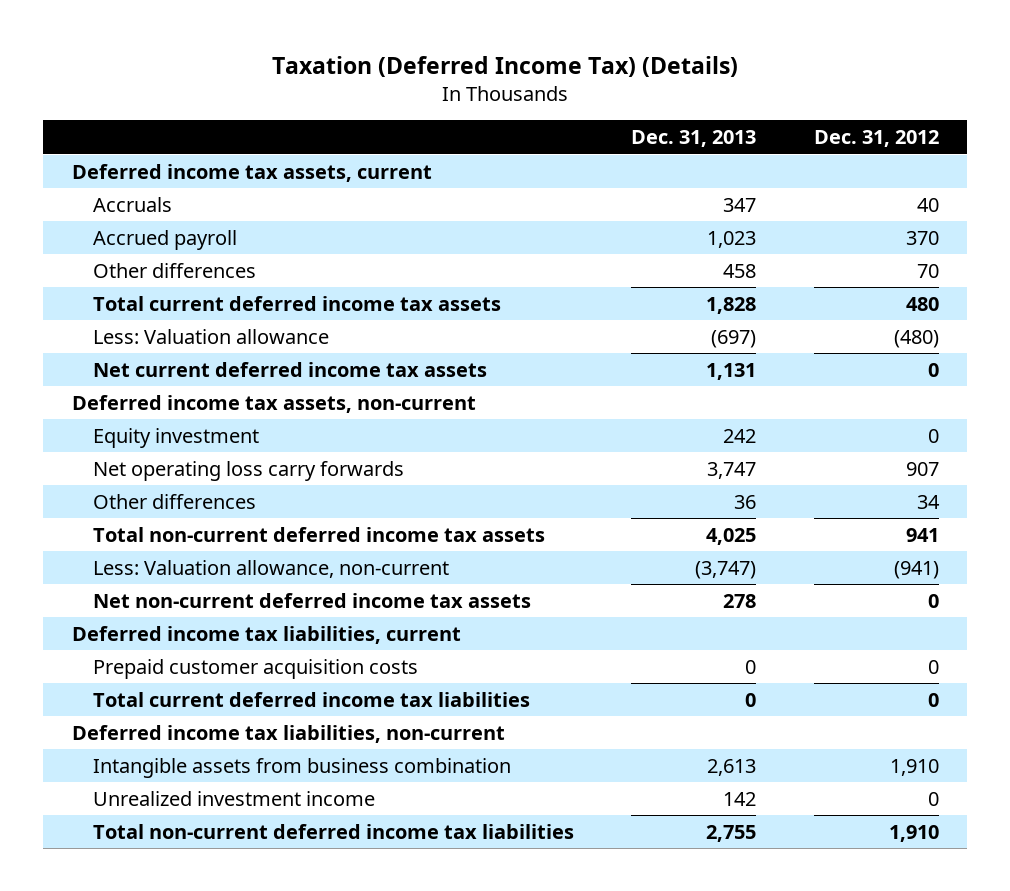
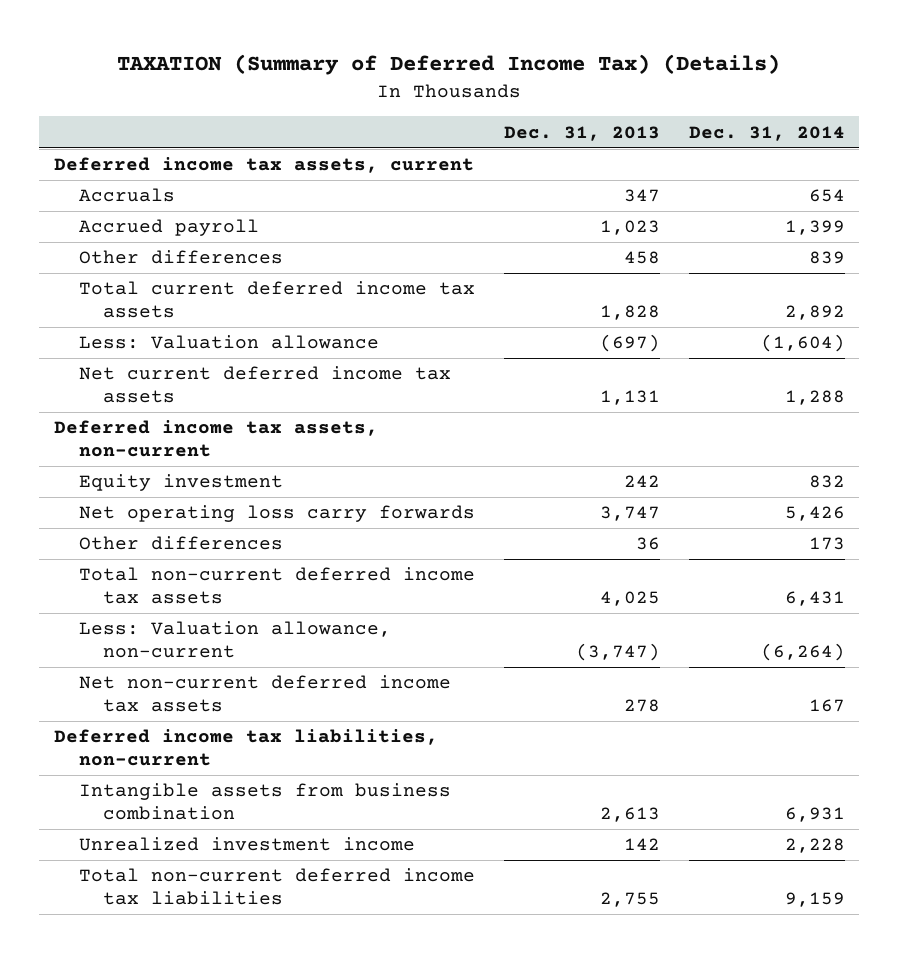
[272,55,739,77] Taxation (Deferred Income Tax) (Details) -> [117,53,781,75] TAXATION (Summary of Deferred Income Tax) (Details)
[813,130,939,148] Dec. 31, 2012 -> none
none -> [688,125,845,141] Dec. 31, 2014
[71,625,461,644] Deferred income tax liabilities, current -> none
[92,658,418,679] Prepaid customer acquisition costs -> none
[92,691,530,707] Total current deferred income tax liabilities -> none

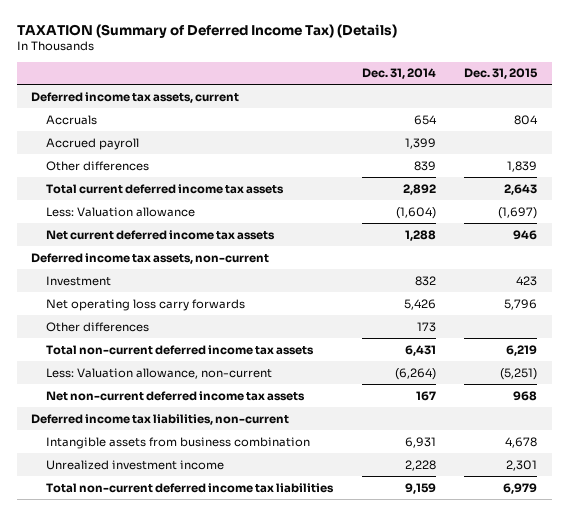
[503,125,660,141] Dec. 31, 2013 -> none
none -> [464,68,539,80] Dec. 31, 2015
[78,474,283,492] Equity investment -> [46,275,112,286] Investment

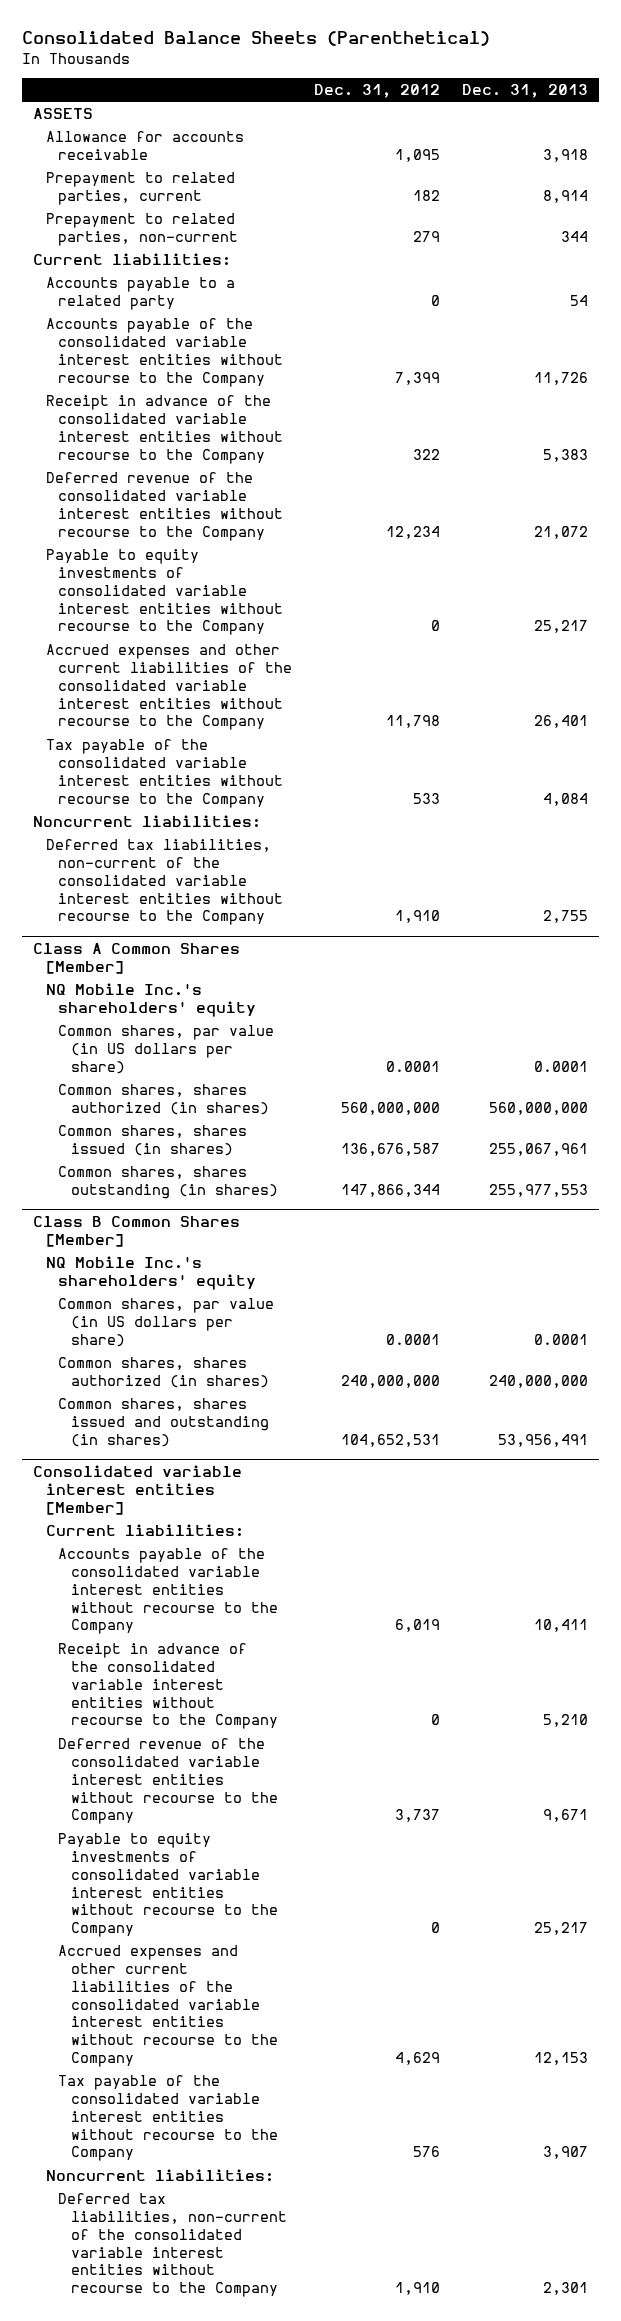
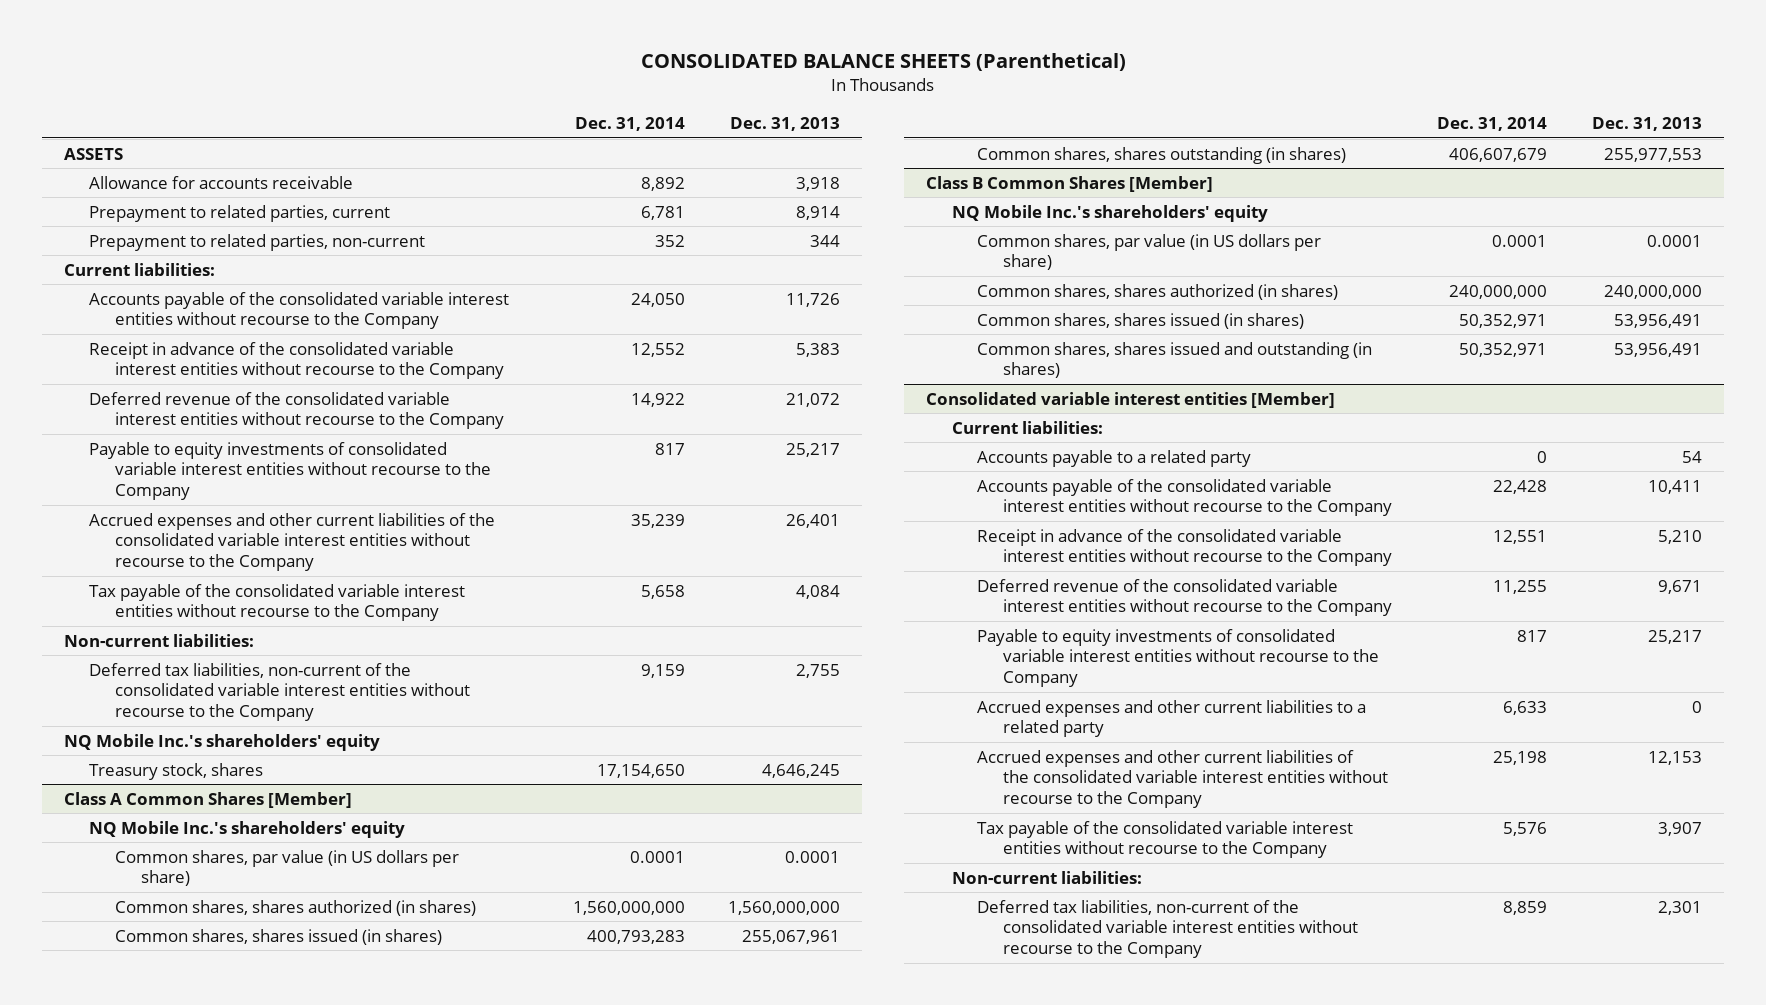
[22,31,491,47] Consolidated Balance Sheets (Parenthetical) -> [641,53,1127,72] CONSOLIDATED BALANCE SHEETS (Parenthetical)
[313,83,440,98] Dec. 31, 2012 -> none
none -> [574,117,685,132] Dec. 31, 2014
[45,277,235,310] Accounts payable to a related party -> none
[32,815,261,829] Noncurrent liabilities: -> [63,633,254,647] Non-current liabilities:
none -> [63,733,380,751] NQ Mobile Inc.'s shareholders' equity
none -> [89,762,264,780] Treasury stock, shares
[488,1101,588,1115] 560,000,000 -> [728,900,841,915] 1,560,000,000
none -> [977,312,1305,329] Common shares, shares issued (in shares)
none -> [977,449,1252,467] Accounts payable to a related party
none -> [977,699,1367,738] Accrued expenses and other current liabilities to a related party
[45,2169,274,2183] Noncurrent liabilities: -> [951,870,1142,884] Non-current liabilities:

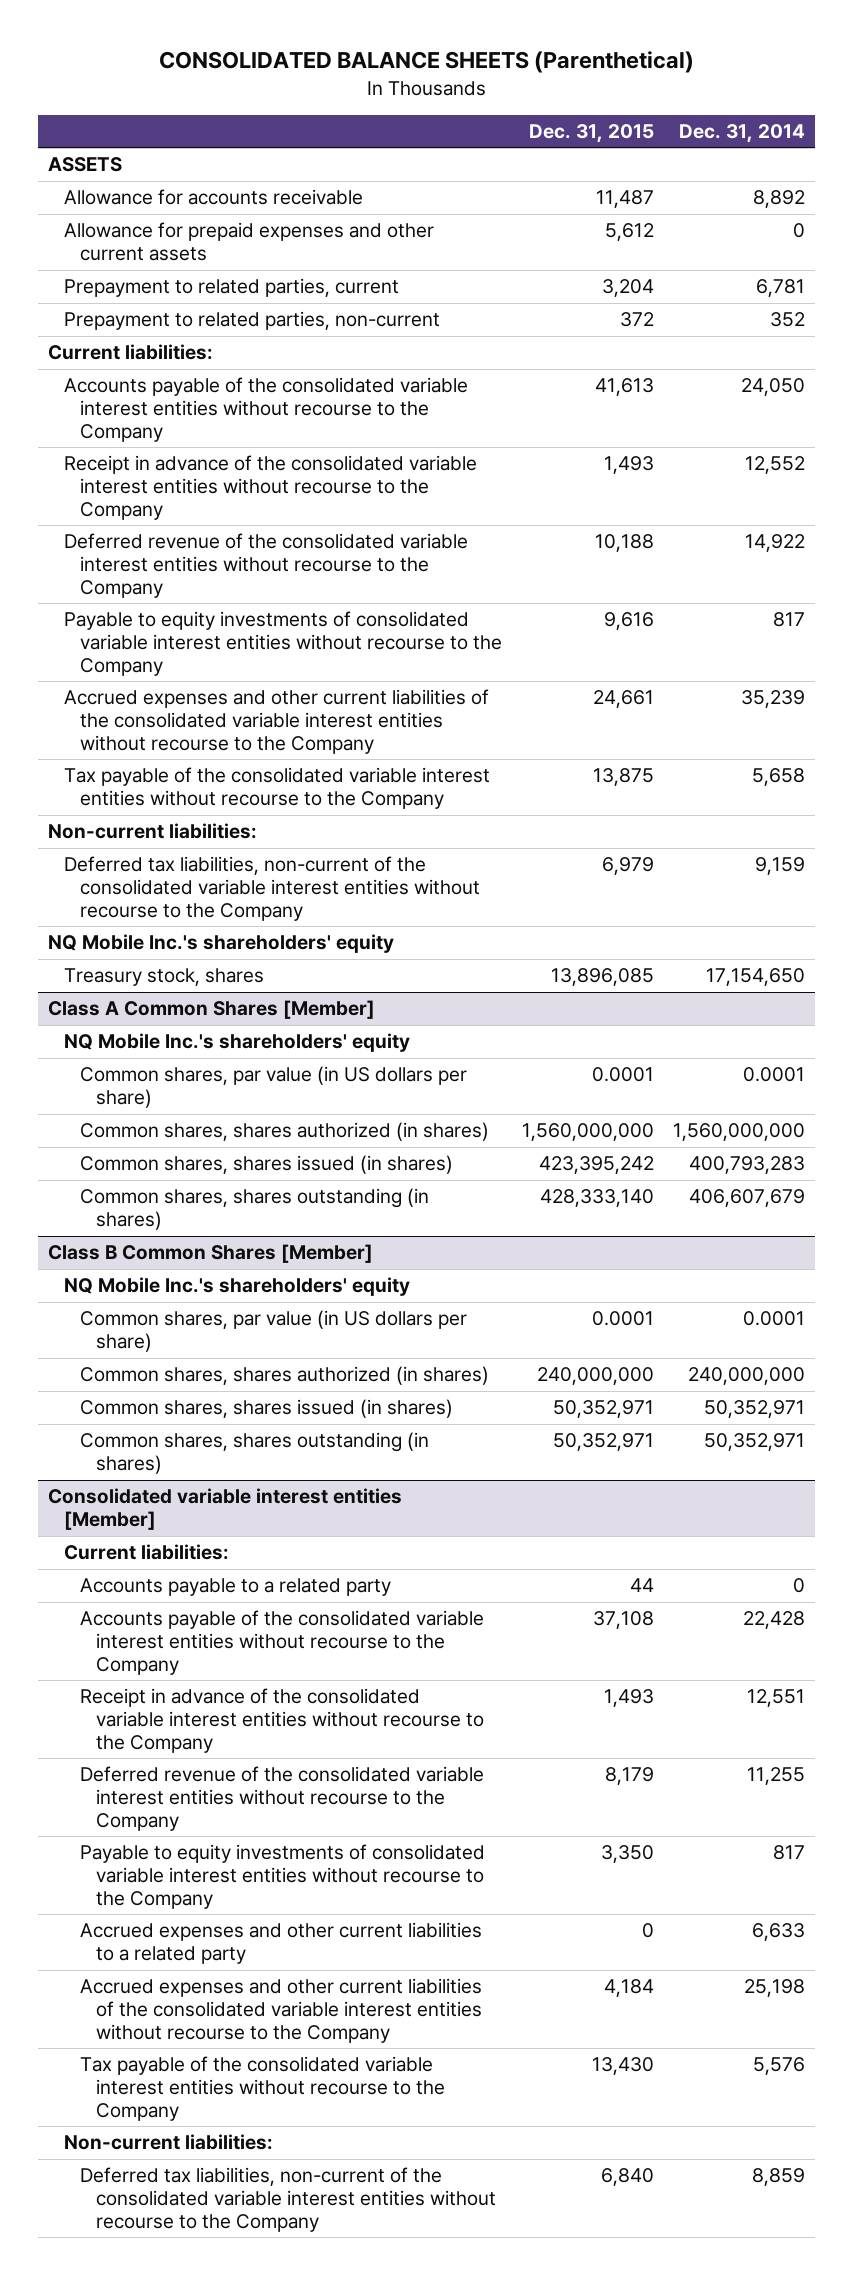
[730,117,841,132] Dec. 31, 2013 -> none
none -> [528,123,654,143] Dec. 31, 2015
none -> [63,222,434,262] Allowance for prepaid expenses and other current assets
[977,341,1373,379] Common shares, shares issued and outstanding (in shares) -> [79,1432,429,1475] Common shares, shares outstanding (in shares)

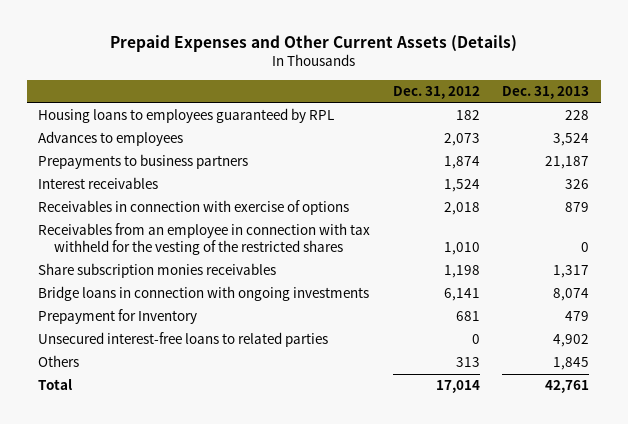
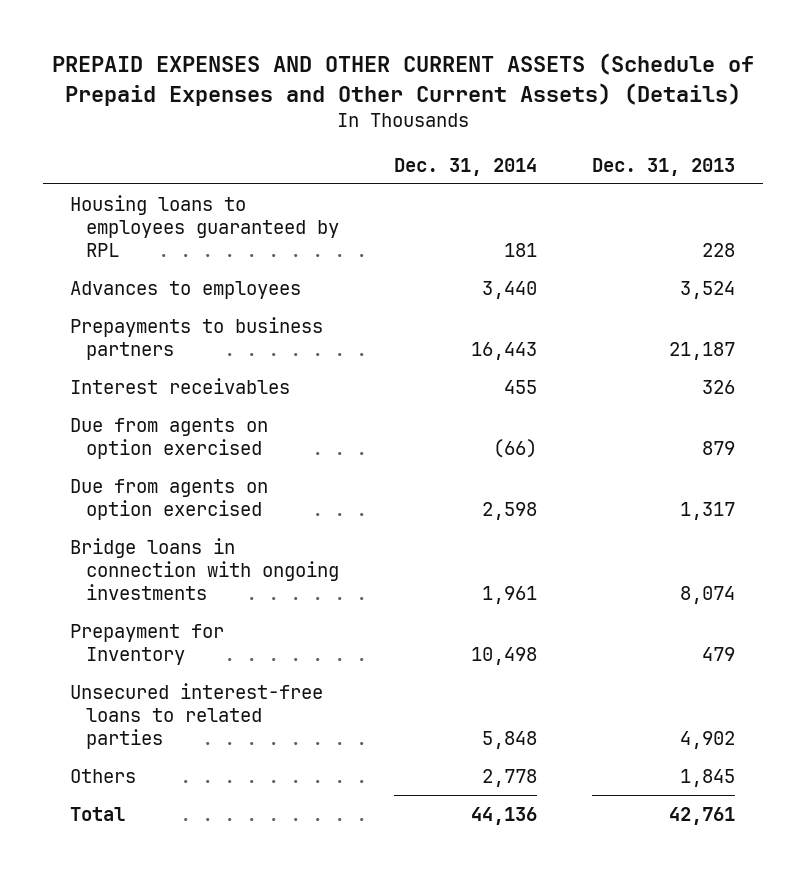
[109,34,517,52] Prepaid Expenses and Other Current Assets (Details) -> [51,53,754,106] PREPAID EXPENSES AND OTHER CURRENT ASSETS (Schedule of Prepaid Expenses and Other Current Assets) (Details)
[392,85,480,99] Dec. 31, 2012 -> none
none -> [394,158,538,177] Dec. 31, 2014
[38,223,371,256] Receivables from an employee in connection with tax withheld for the vesting of the restricted shares -> none
[38,200,350,216] Receivables in connection with exercise of options -> [70,417,269,460] Due from agents on option exercised
[38,263,277,279] Share subscription monies receivables -> [70,478,269,521] Due from agents on option exercised

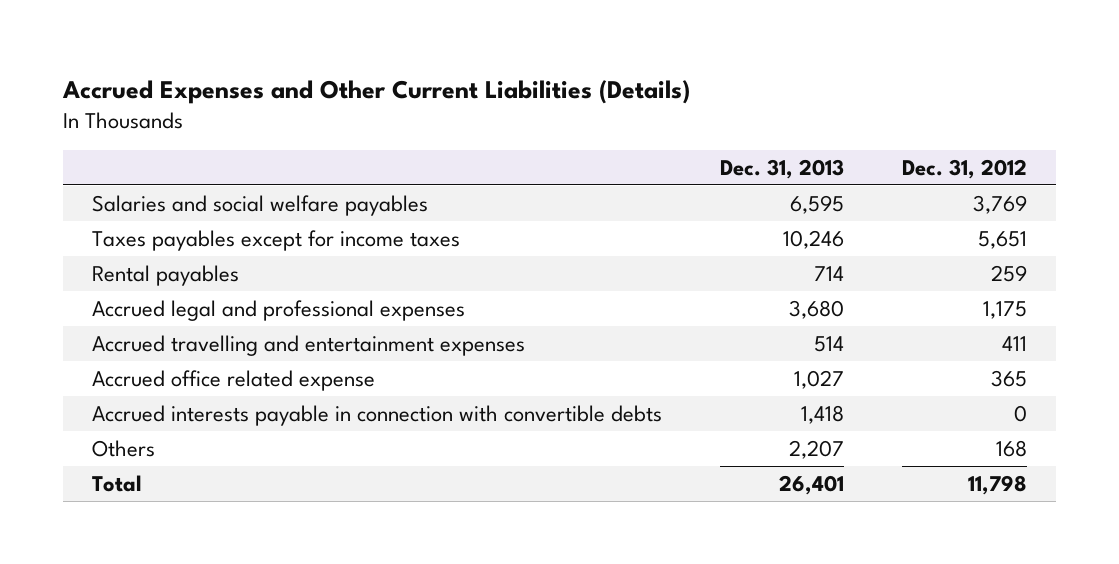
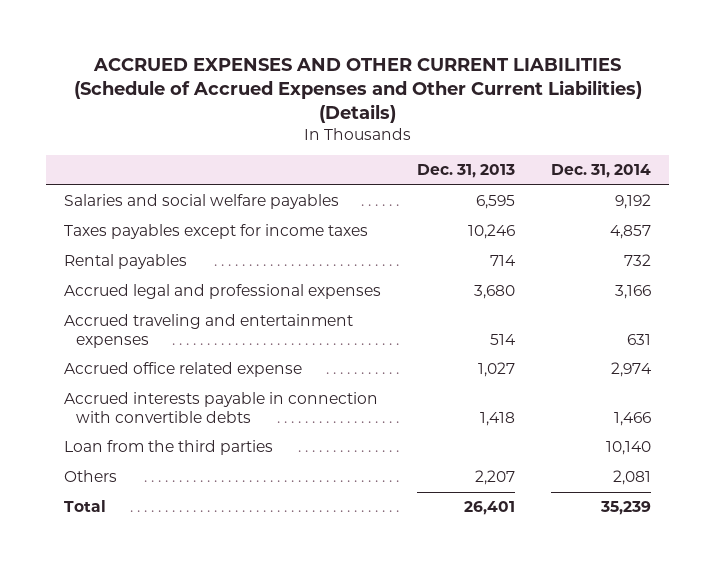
[61,79,690,104] Accrued Expenses and Other Current Liabilities (Details) -> [73,57,642,123] ACCRUED EXPENSES AND OTHER CURRENT LIABILITIES (Schedule of Accrued Expenses and Other Current Liabilities) (Details)
[901,158,1027,179] Dec. 31, 2012 -> none
none -> [550,164,651,179] Dec. 31, 2014
[91,334,525,356] Accrued travelling and entertainment expenses -> [64,314,354,349] Accrued traveling and entertainment expenses
none -> [64,440,274,456] Loan from the third parties

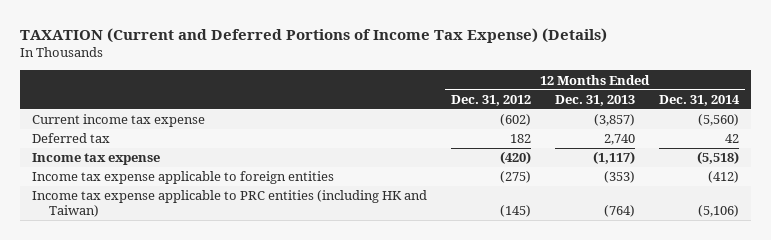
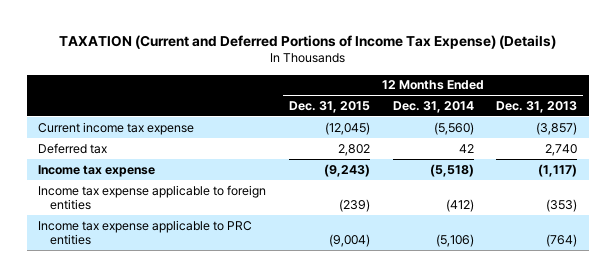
[450,94,531,106] Dec. 31, 2012 -> none
none -> [288,100,370,113] Dec. 31, 2015
[31,190,427,218] Income tax expense applicable to PRC entities (including HK and Taiwan) -> [38,219,253,246] Income tax expense applicable to PRC entities

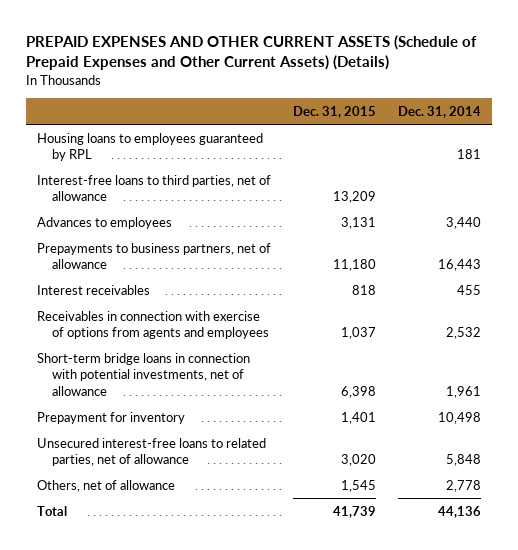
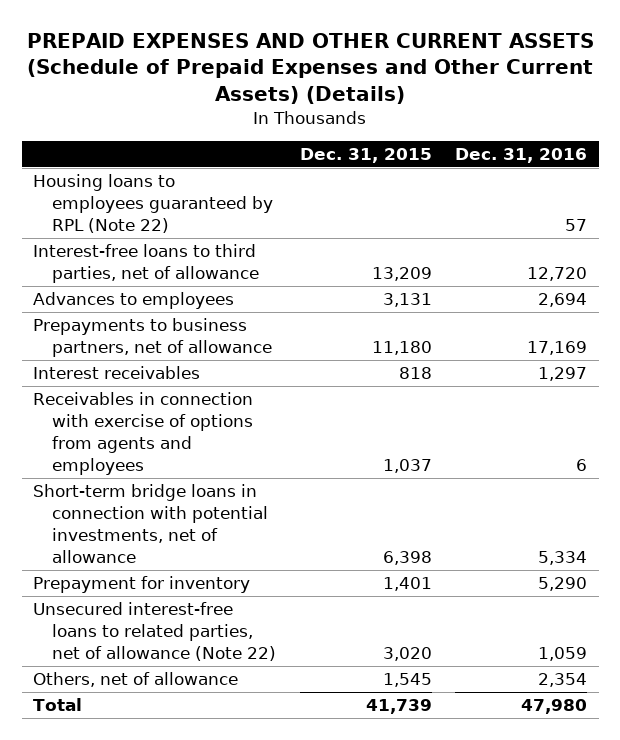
[397,105,481,118] Dec. 31, 2014 -> none
none -> [454,148,587,164] Dec. 31, 2016
[37,132,264,162] Housing loans to employees guaranteed by RPL -> [33,174,274,234] Housing loans to employees guaranteed by RPL (Note 22)
[37,437,267,467] Unsecured interest-free loans to related parties, net of allowance -> [33,602,277,662] Unsecured interest-free loans to related parties, net of allowance (Note 22)

